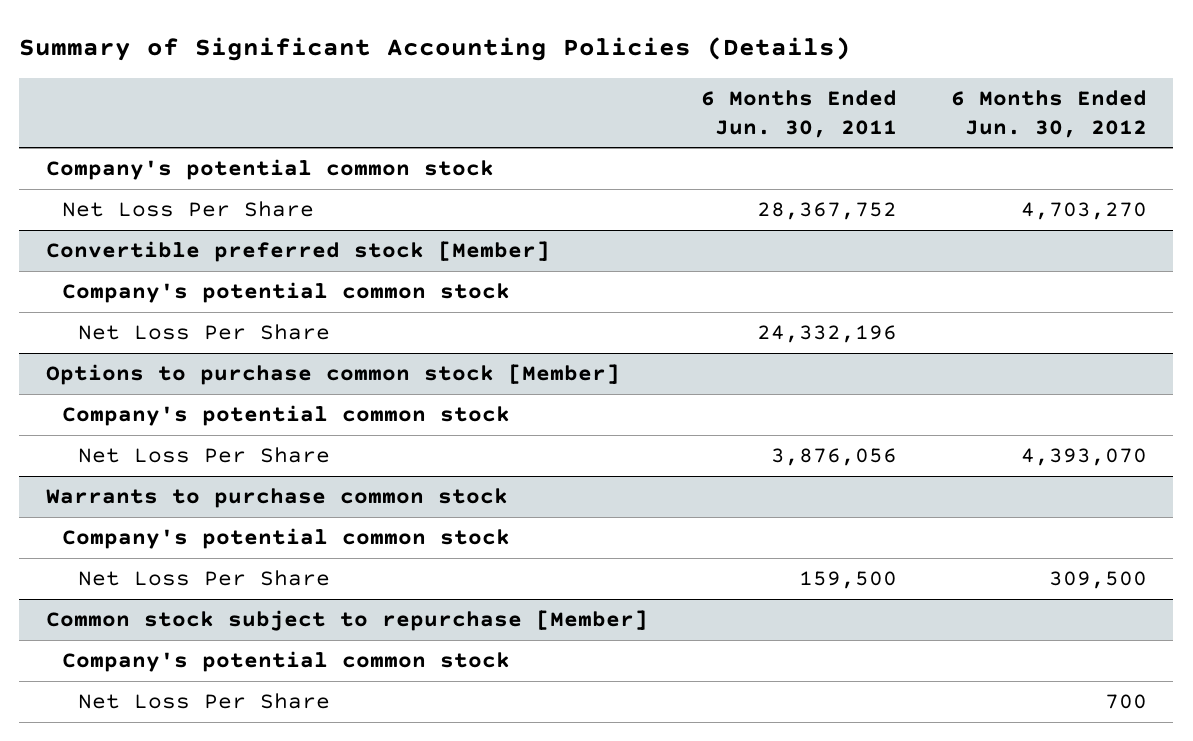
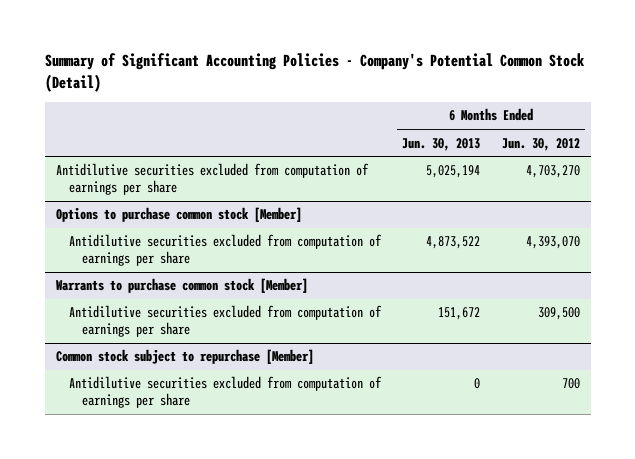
[19,36,852,61] Summary of Significant Accounting Policies (Details) -> [44,53,585,92] Summary of Significant Accounting Policies - Company's Potential Common Stock (Detail)
[701,89,898,138] 6 Months Ended Jun. 30, 2011 -> none
none -> [402,137,481,151] Jun. 30, 2013
[45,158,494,180] Company's potential common stock -> none
[45,240,550,262] Convertible preferred stock [Member] -> none
[62,281,511,303] Company's potential common stock -> none
[78,323,331,340] Net Loss Per Share -> none
[62,200,315,217] Net Loss Per Share -> [55,163,369,195] Antidilutive securities excluded from computation of earnings per share
[62,404,511,426] Company's potential common stock -> none
[62,527,511,549] Company's potential common stock -> none
[78,446,331,463] Net Loss Per Share -> [68,234,382,266] Antidilutive securities excluded from computation of earnings per share
[45,487,508,508] Warrants to purchase common stock -> [55,278,308,294] Warrants to purchase common stock [Member]
[78,569,331,586] Net Loss Per Share -> [68,305,382,337] Antidilutive securities excluded from computation of earnings per share
[62,650,511,672] Company's potential common stock -> none
[78,692,331,709] Net Loss Per Share -> [68,376,382,408] Antidilutive securities excluded from computation of earnings per share

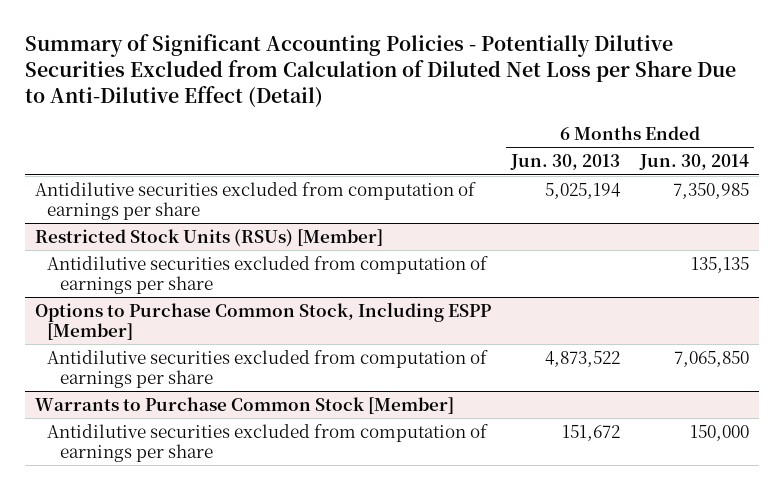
[44,53,585,92] Summary of Significant Accounting Policies - Company's Potential Common Stock (Detail) -> [24,33,736,108] Summary of Significant Accounting Policies - Potentially Dilutive Securities Excluded from Calculation of Diluted Net Loss per Share Due to Anti-Dilutive Effect (Detail)
[501,137,580,151] Jun. 30, 2012 -> none
none -> [638,154,749,171] Jun. 30, 2014
none -> [34,228,383,247] Restricted Stock Units (RSUs) [Member]
none -> [47,255,489,294] Antidilutive securities excluded from computation of earnings per share
[55,207,302,223] Options to purchase common stock [Member] -> [34,301,491,340] Options to Purchase Common Stock, Including ESPP [Member]
[55,278,308,294] Warrants to purchase common stock [Member] -> [34,396,454,414] Warrants to Purchase Common Stock [Member]
[55,349,314,365] Common stock subject to repurchase [Member] -> none
[68,376,382,408] Antidilutive securities excluded from computation of earnings per share -> none

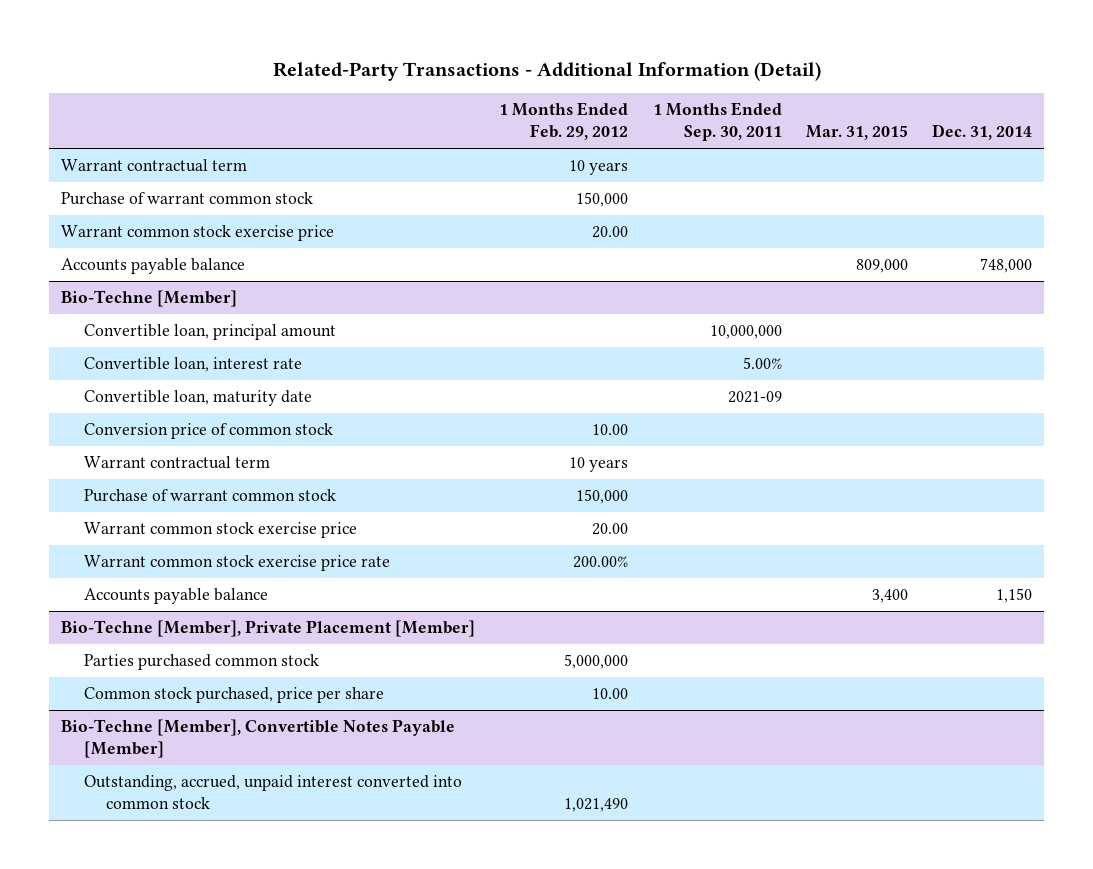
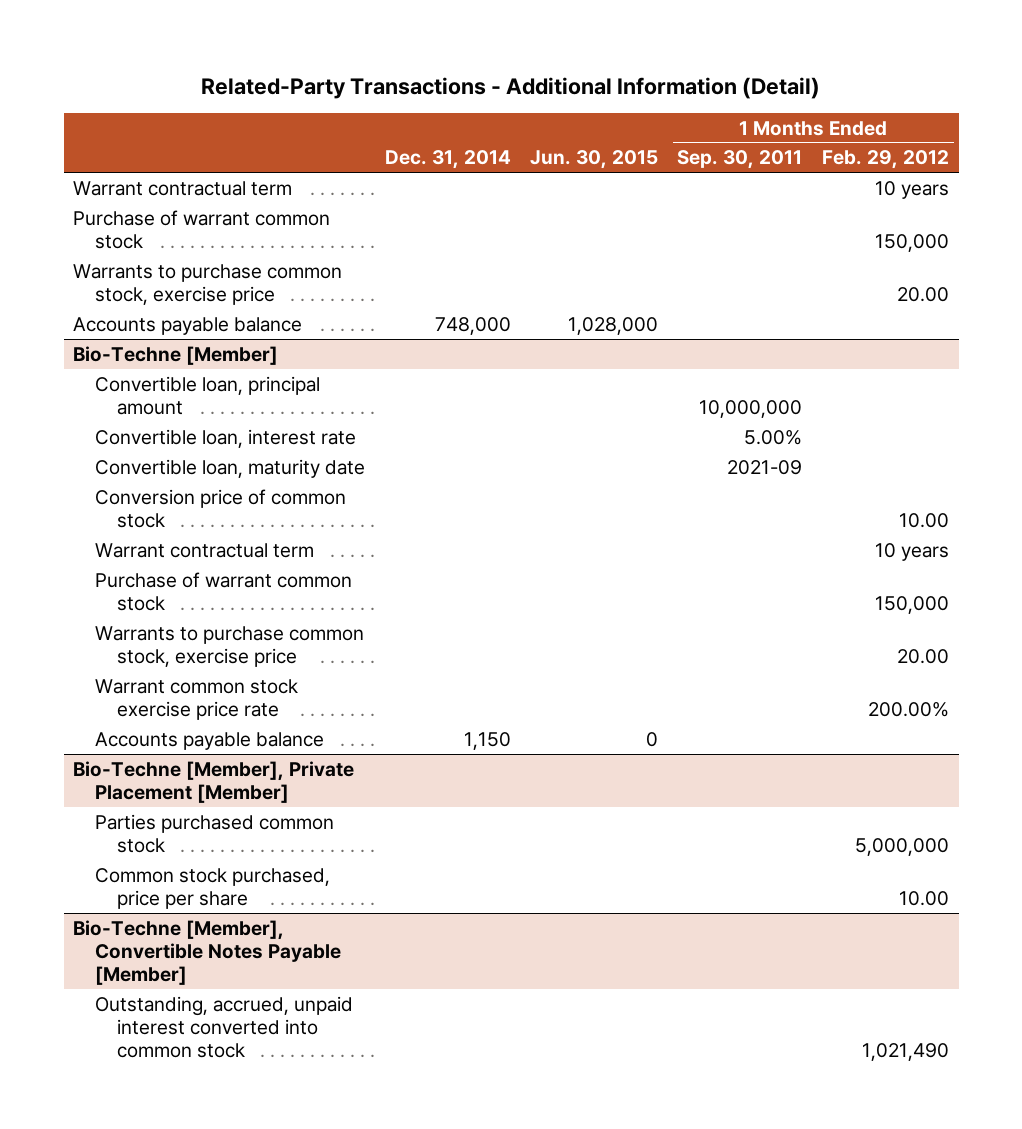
[805,125,908,141] Mar. 31, 2015 -> none
none -> [530,150,659,170] Jun. 30, 2015
[61,225,335,242] Warrant common stock exercise price -> [73,263,343,305] Warrants to purchase common stock, exercise price
[83,522,357,539] Warrant common stock exercise price -> [95,625,365,667] Warrants to purchase common stock, exercise price

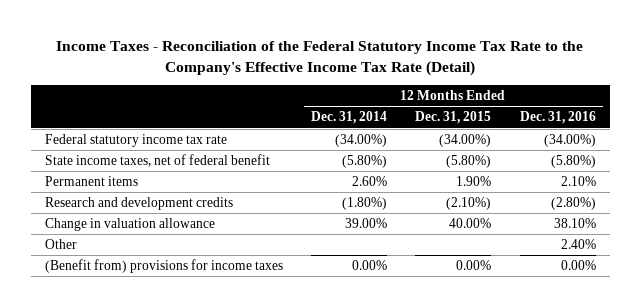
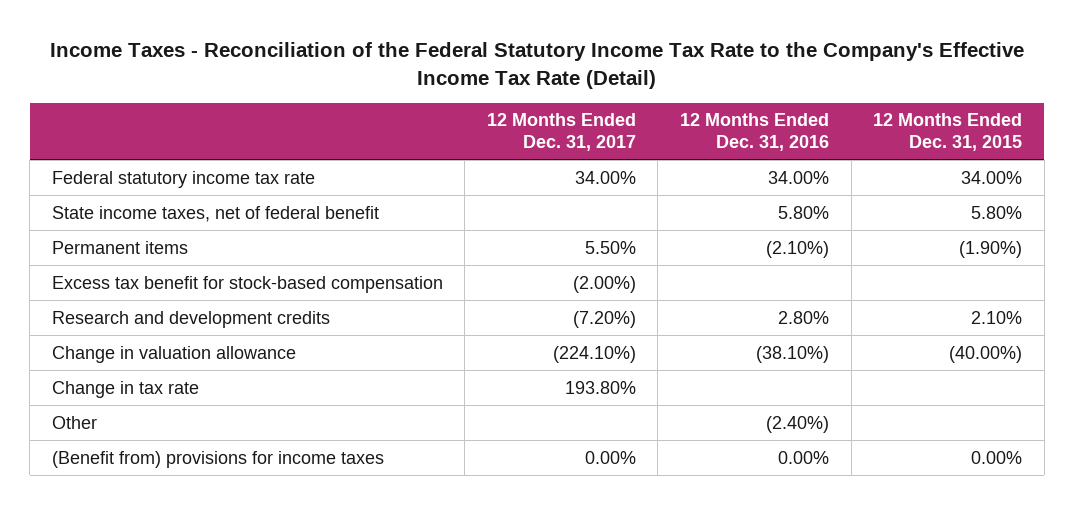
[311,111,388,125] Dec. 31, 2014 -> none
none -> [486,113,636,152] 12 Months Ended Dec. 31, 2017
[439,133,492,147] (34.00%) -> [961,170,1023,184] 34.00%
[543,133,596,147] (34.00%) -> [768,170,830,184] 34.00%
[446,154,492,168] (5.80%) -> [971,205,1023,219] 5.80%
[550,154,596,168] (5.80%) -> [778,205,830,219] 5.80%
[456,175,492,186] 1.90% -> [959,240,1023,258] (1.90%)
[560,175,596,186] 2.10% -> [766,240,830,258] (2.10%)
none -> [51,275,443,293] Excess tax benefit for stock-based compensation
[446,196,492,210] (2.10%) -> [971,310,1023,324] 2.10%
[550,196,596,210] (2.80%) -> [778,310,830,324] 2.80%
[449,217,492,228] 40.00% -> [949,345,1023,363] (40.00%)
[553,217,596,228] 38.10% -> [756,345,830,363] (38.10%)
none -> [51,380,199,398] Change in tax rate
[560,238,596,249] 2.40% -> [766,415,830,433] (2.40%)

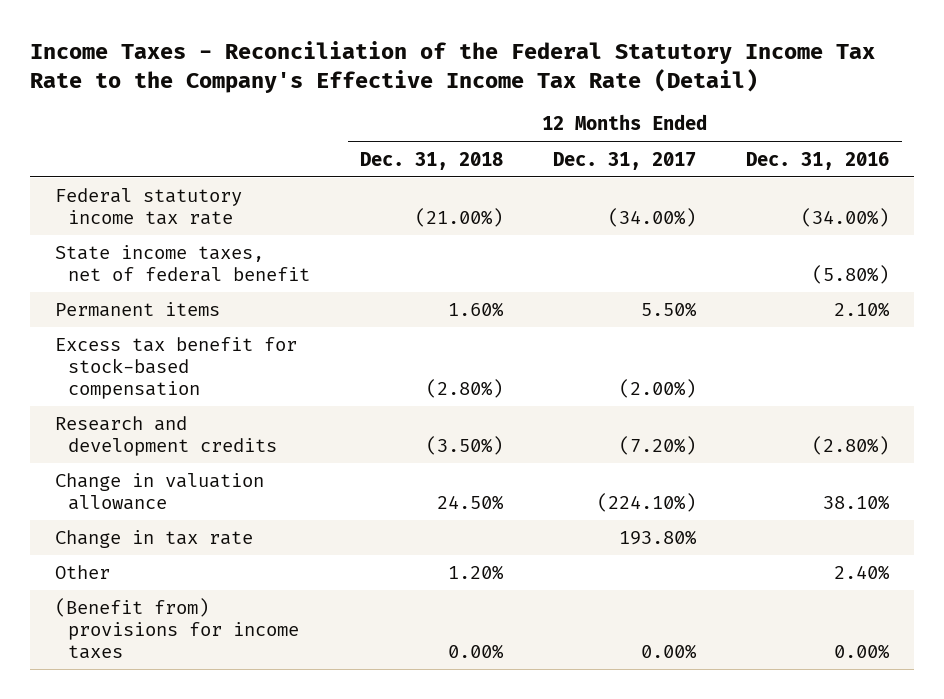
[873,113,1023,152] 12 Months Ended Dec. 31, 2015 -> none
none -> [360,151,504,170] Dec. 31, 2018
[574,170,636,184] 34.00% -> [608,208,697,228] (34.00%)
[768,170,830,184] 34.00% -> [801,208,890,228] (34.00%)
[778,205,830,219] 5.80% -> [812,265,890,285] (5.80%)
[766,240,830,258] (2.10%) -> [834,302,891,318] 2.10%
[778,310,830,324] 2.80% -> [812,436,890,456] (2.80%)
[756,345,830,363] (38.10%) -> [823,495,891,511] 38.10%
[766,415,830,433] (2.40%) -> [834,565,891,581] 2.40%

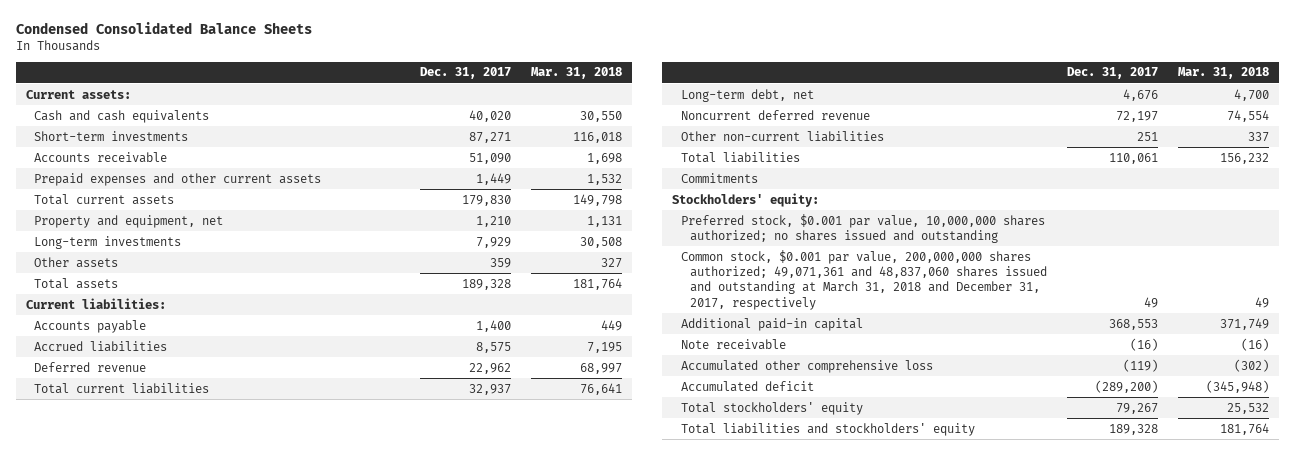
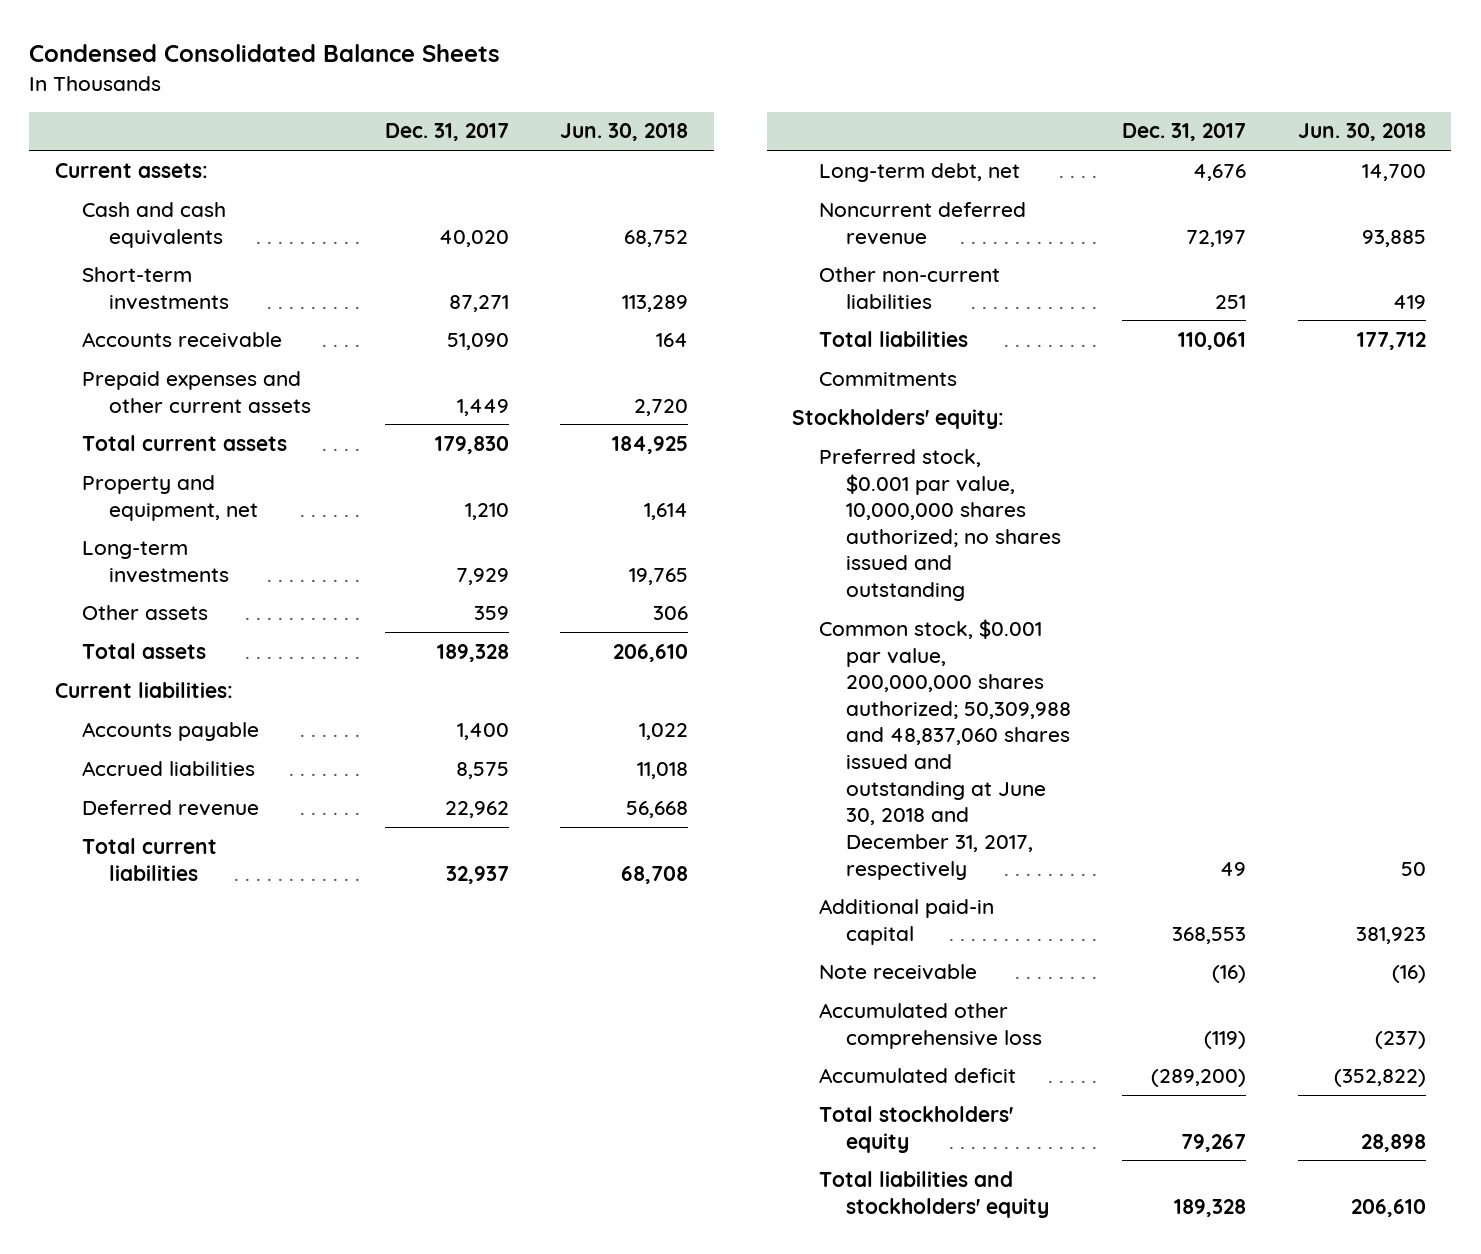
[531,67,623,80] Mar. 31, 2018 -> none
none -> [560,123,689,142] Jun. 30, 2018
[680,249,1047,310] Common stock, $0.001 par value, 200,000,000 shares authorized; 49,071,361 and 48,837,060 shares issued and outstanding at March 31, 2018 and December 31, 2017, respectively -> [819,618,1072,880] Common stock, $0.001 par value, 200,000,000 shares authorized; 50,309,988 and 48,837,060 shares issued and outstanding at June 30, 2018 and December 31, 2017, respectively

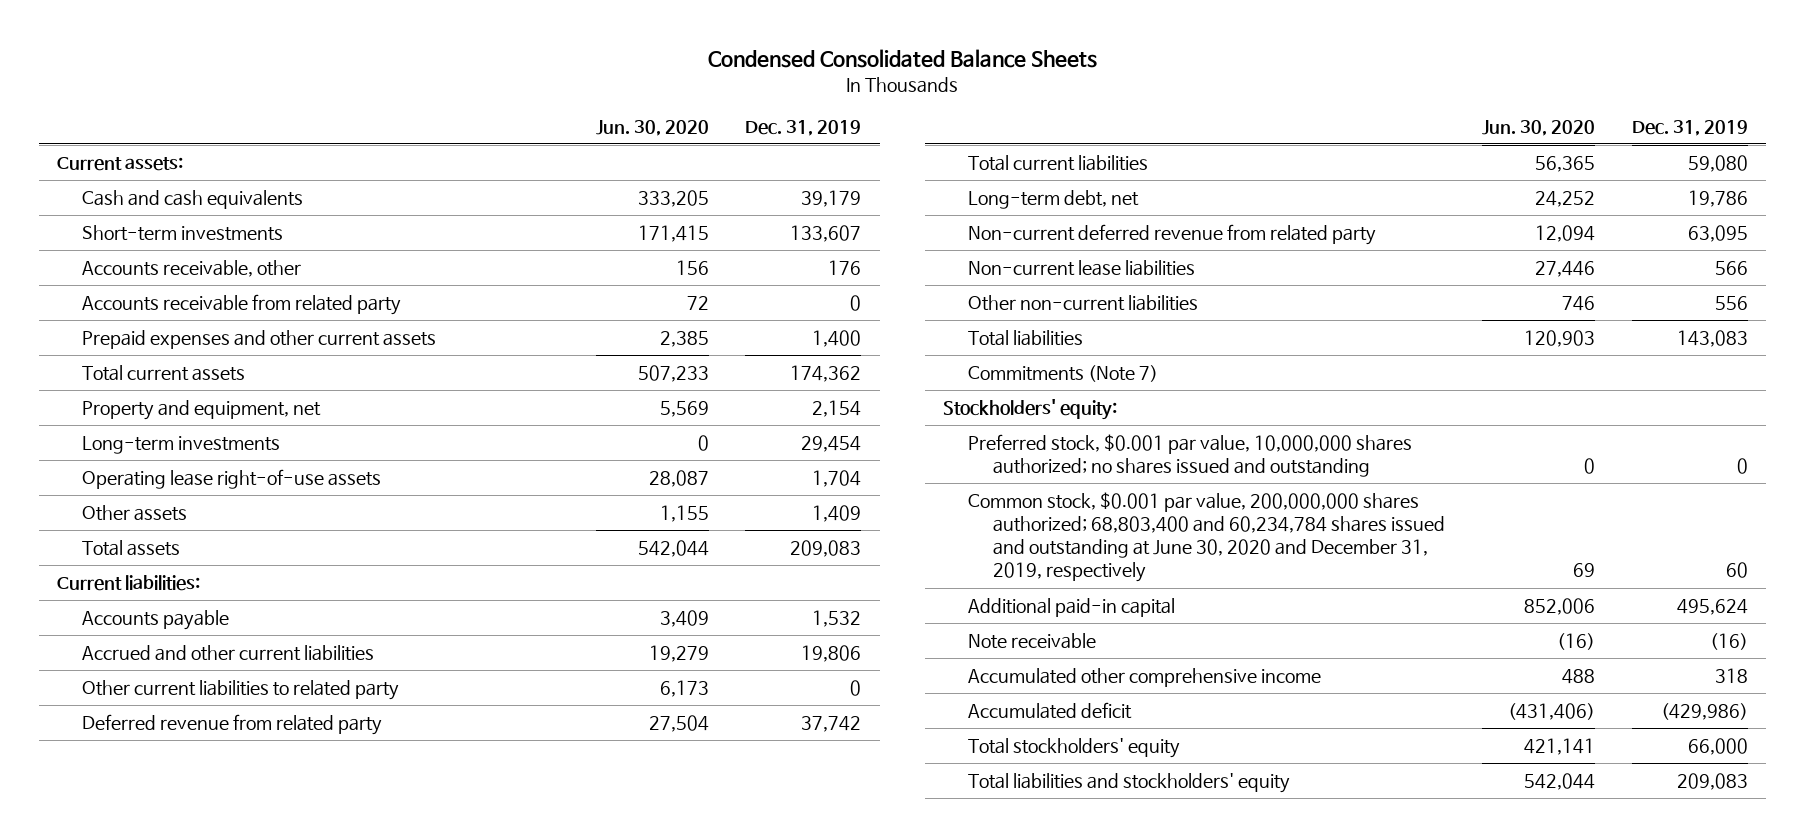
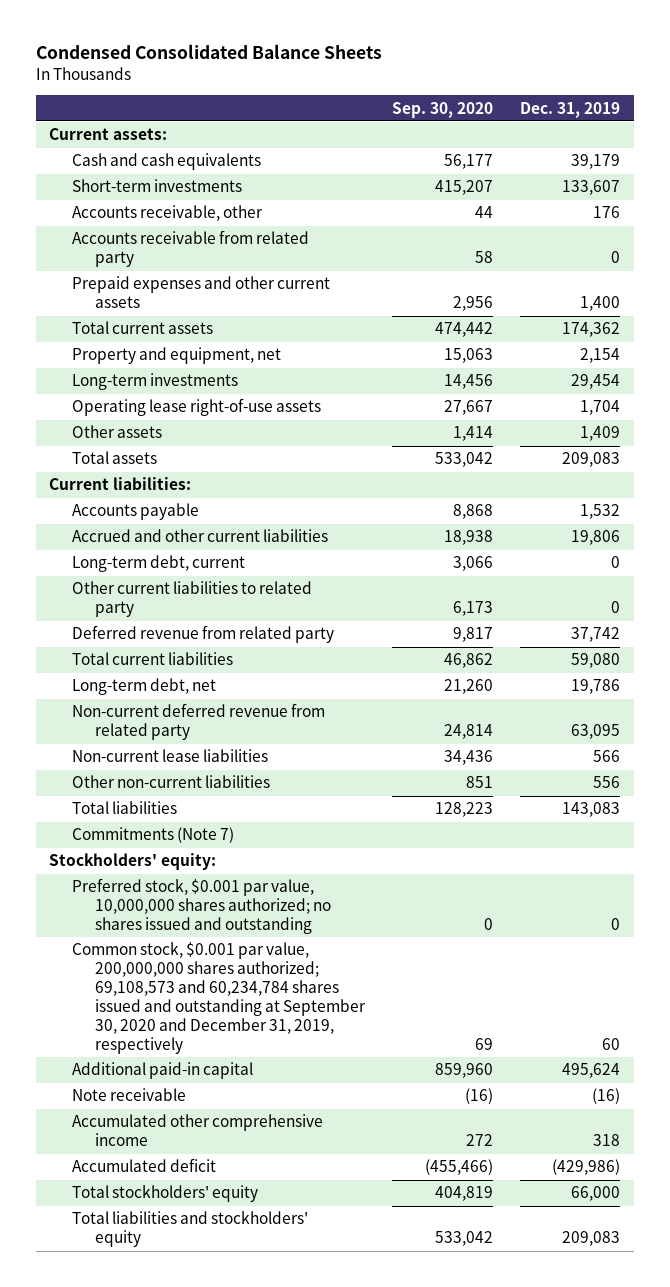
[595,119,709,136] Jun. 30, 2020 -> none
none -> [392,101,494,118] Sep. 30, 2020
none -> [72,555,246,573] Long-term debt, current
[968,492,1446,583] Common stock, $0.001 par value, 200,000,000 shares authorized; 68,803,400 and 60,234,784 shares issued and outstanding at June 30, 2020 and December 31, 2019, respectively -> [72,942,367,1054] Common stock, $0.001 par value, 200,000,000 shares authorized; 69,108,573 and 60,234,784 shares issued and outstanding at September 30, 2020 and December 31, 2019, respectively

